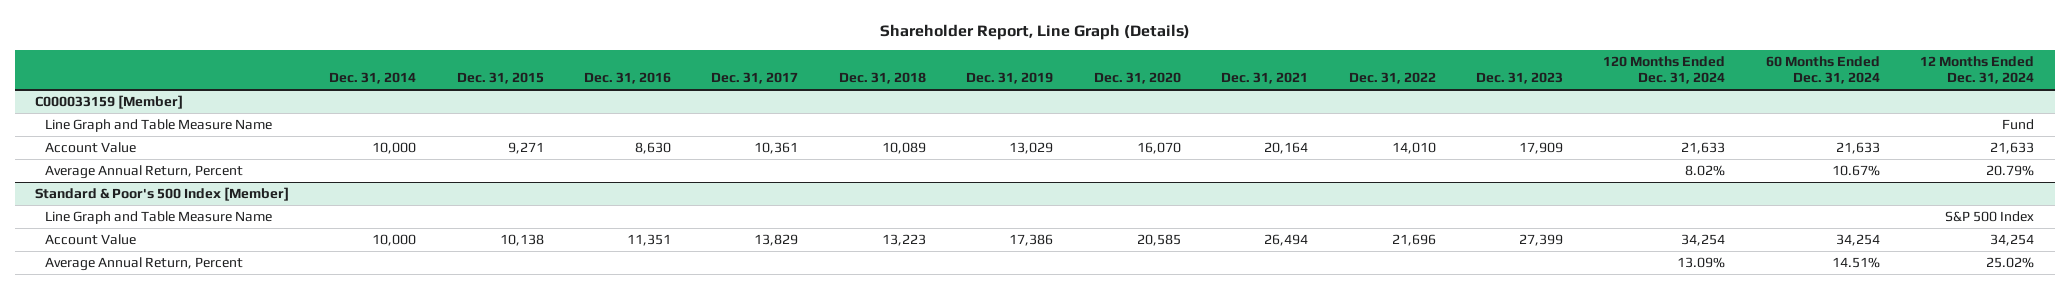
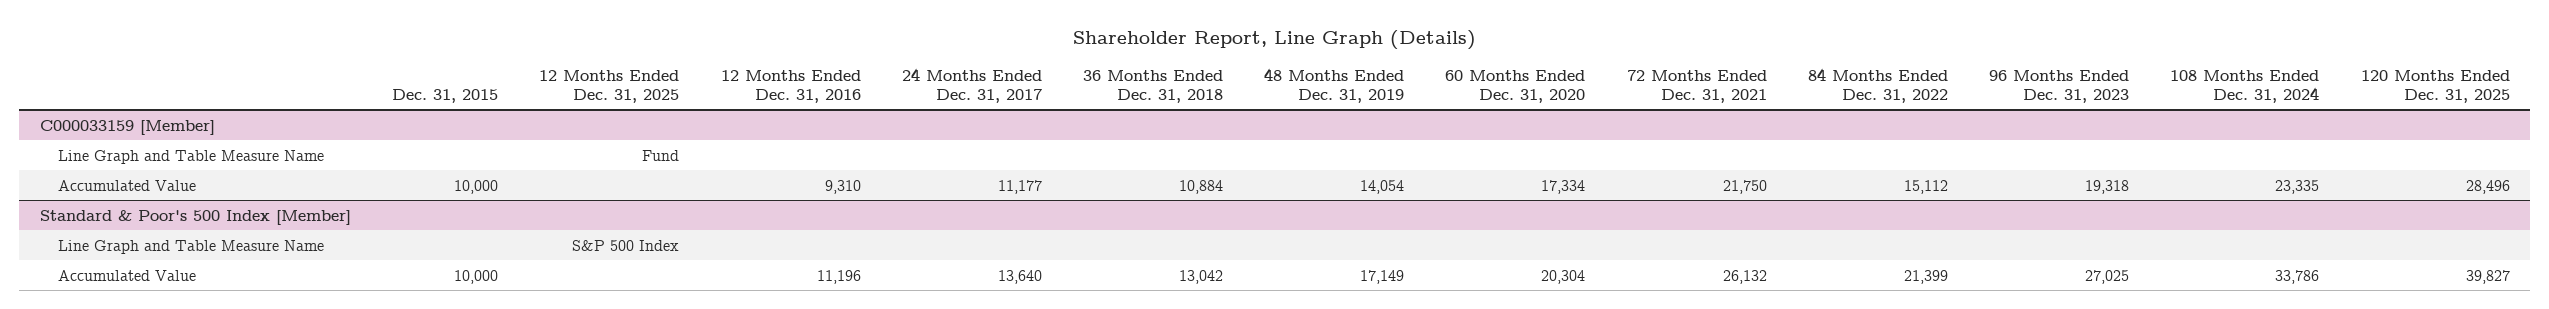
[329,72,417,85] Dec. 31, 2014 -> none
[584,72,672,85] Dec. 31, 2016 -> none
[711,72,799,85] Dec. 31, 2017 -> none
[838,72,926,85] Dec. 31, 2018 -> none
[966,72,1054,85] Dec. 31, 2019 -> none
[1093,72,1181,85] Dec. 31, 2020 -> none
[1221,72,1309,85] Dec. 31, 2021 -> none
[1348,72,1436,85] Dec. 31, 2022 -> none
[1476,72,1564,85] Dec. 31, 2023 -> none
[1603,55,1726,85] 120 Months Ended Dec. 31, 2024 -> none
[1765,55,1880,85] 60 Months Ended Dec. 31, 2024 -> none
[1920,55,2035,85] 12 Months Ended Dec. 31, 2024 -> none
none -> [539,69,680,103] 12 Months Ended Dec. 31, 2025
none -> [720,69,861,103] 12 Months Ended Dec. 31, 2016
none -> [901,67,1042,103] 24 Months Ended Dec. 31, 2017
none -> [1082,69,1223,103] 36 Months Ended Dec. 31, 2018
none -> [1264,67,1405,103] 48 Months Ended Dec. 31, 2019
none -> [1445,69,1586,103] 60 Months Ended Dec. 31, 2020
none -> [1626,69,1767,103] 72 Months Ended Dec. 31, 2021
none -> [1807,67,1948,103] 84 Months Ended Dec. 31, 2022
none -> [1989,69,2130,103] 96 Months Ended Dec. 31, 2023
none -> [2170,69,2320,103] 108 Months Ended Dec. 31, 2024
none -> [2360,69,2510,103] 120 Months Ended Dec. 31, 2025
[44,141,136,153] Account Value -> none
[44,164,243,179] Average Annual Return, Percent -> none
none -> [58,179,197,191] Accumulated Value
[44,233,136,245] Account Value -> none
[44,256,243,271] Average Annual Return, Percent -> none
none -> [58,269,197,281] Accumulated Value

